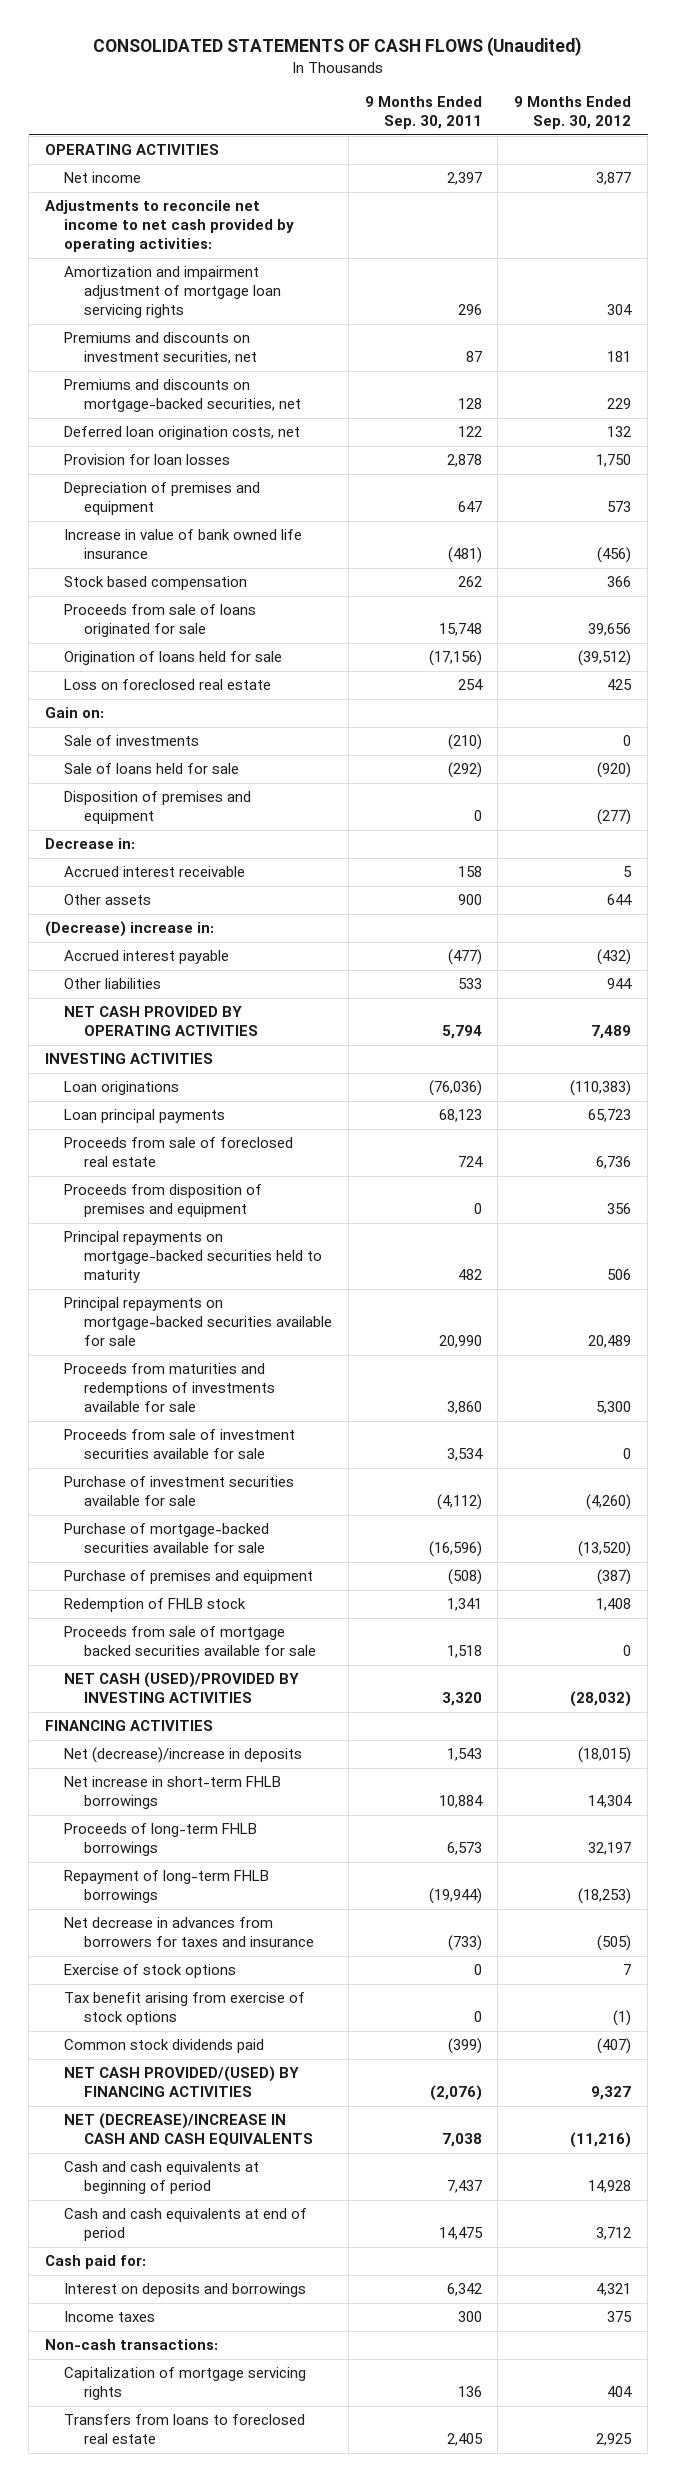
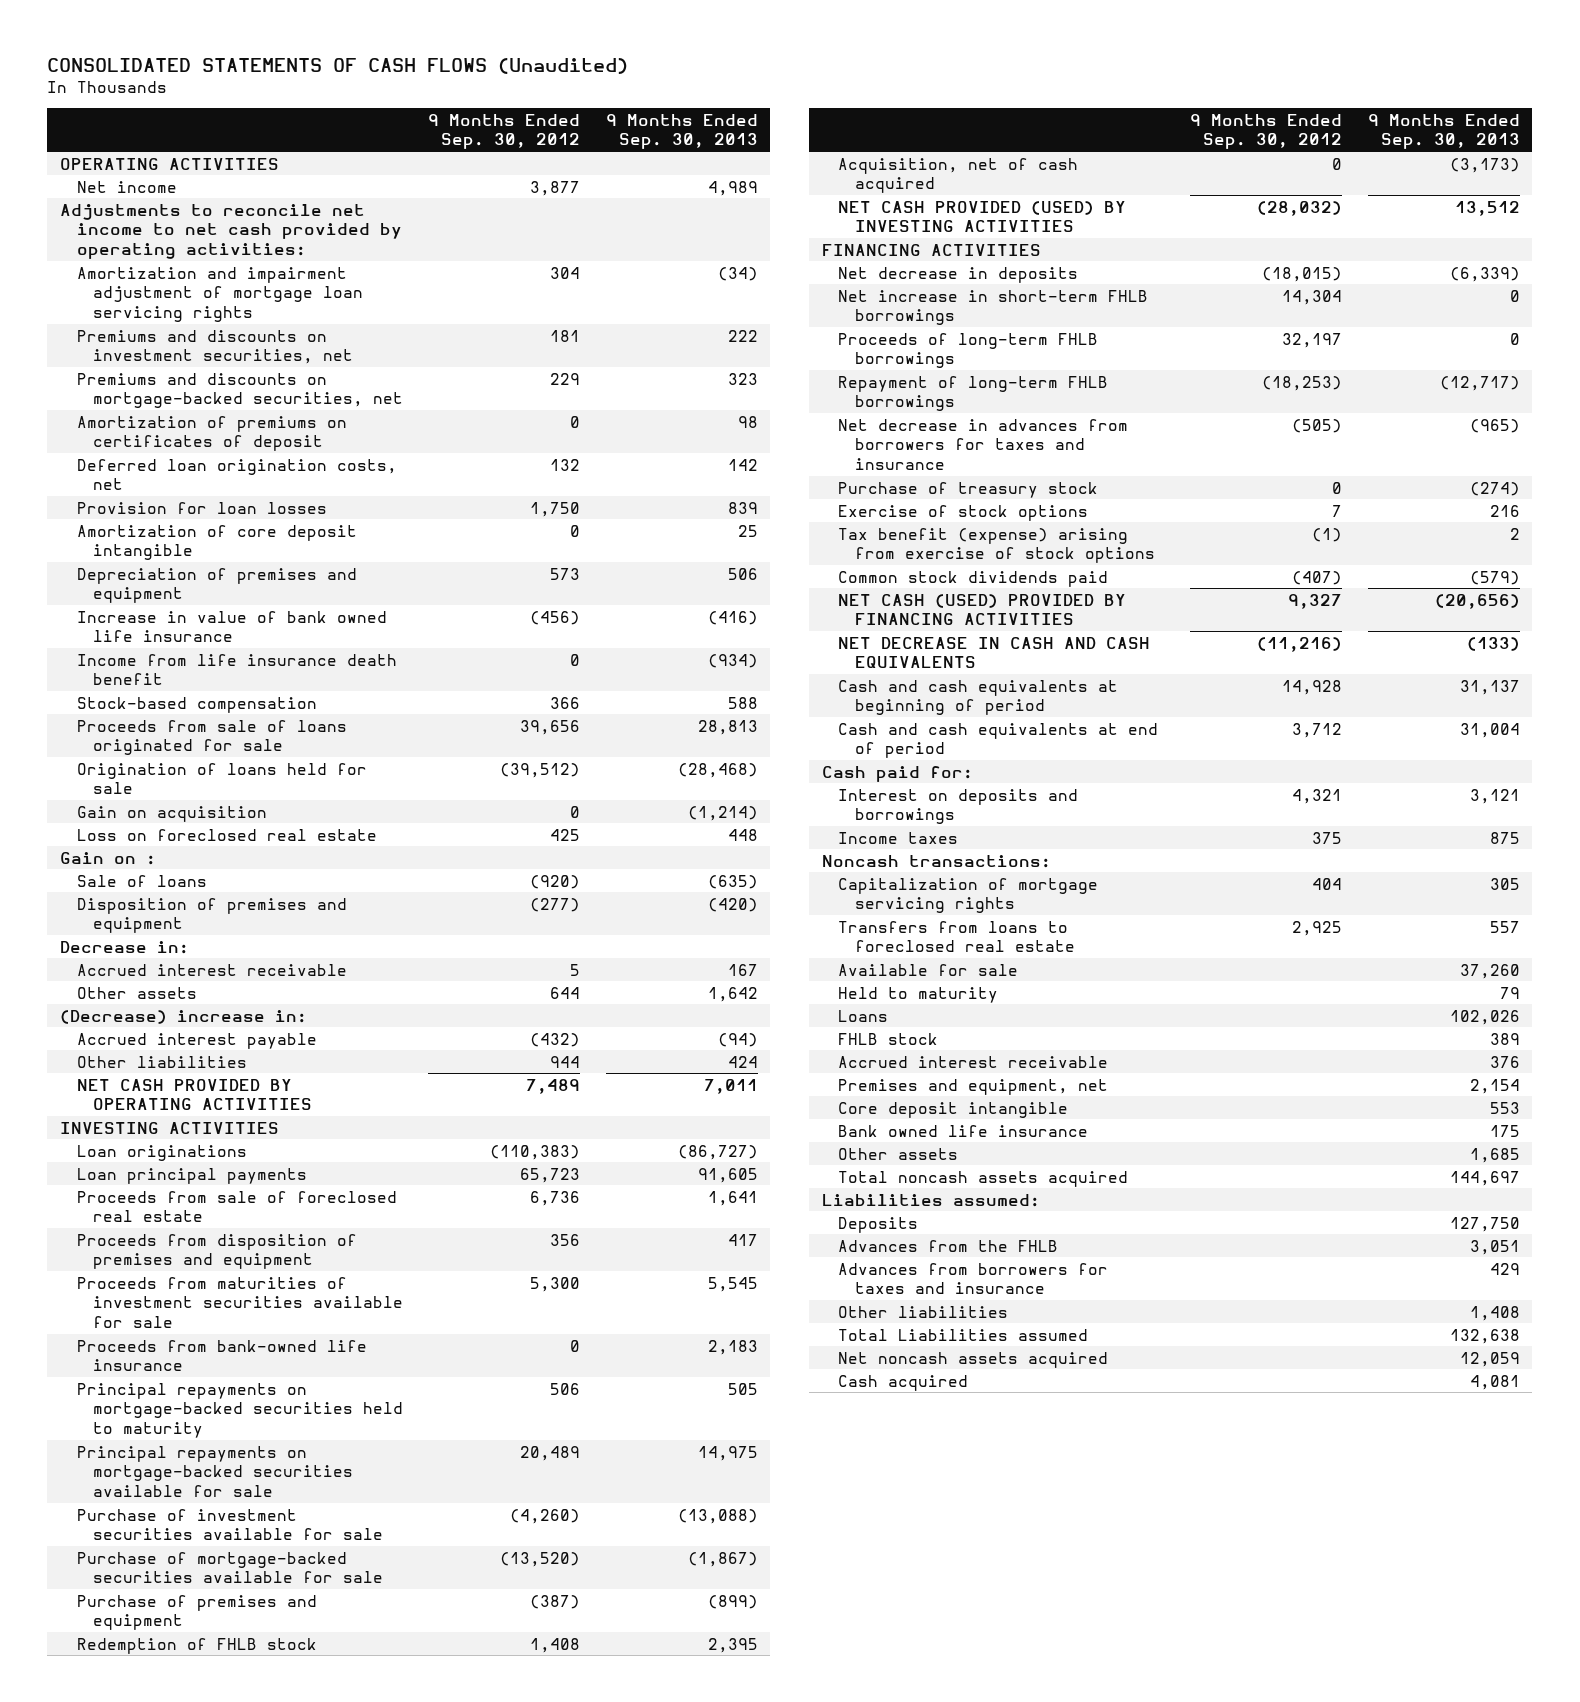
[364,96,482,130] 9 Months Ended Sep. 30, 2011 -> none
none -> [605,113,758,150] 9 Months Ended Sep. 30, 2013
none -> [76,415,347,452] Amortization of premiums on certificates of deposit
none -> [76,524,357,561] Amortization of core deposit intangible
none -> [76,653,397,686] Income from life insurance death benefit
[64,576,248,591] Stock based compensation -> [76,696,317,713] Stock-based compensation
none -> [76,805,267,822] Gain on acquisition
[64,735,200,747] Sale of investments -> none
[44,707,104,719] Gain on: -> [60,851,157,865] Gain on :
[64,763,240,775] Sale of loans held for sale -> [76,874,207,887] Sale of loans
none -> [76,1276,404,1328] Proceeds from maturities of investment securities available for sale
none -> [76,1339,367,1372] Proceeds from bank-owned life insurance
[64,1363,275,1413] Proceeds from maturities and redemptions of investments available for sale -> none
[64,1429,296,1460] Proceeds from sale of investment securities available for sale -> none
[64,1626,316,1657] Proceeds from sale of mortgage backed securities available for sale -> none
none -> [838,157,1079,194] Acquisition, net of cash acquired
[64,1672,300,1704] NET CASH (USED)/PROVIDED BY INVESTING ACTIVITIES -> [838,200,1127,233] NET CASH PROVIDED (USED) BY INVESTING ACTIVITIES
[64,1747,303,1764] Net (decrease)/increase in deposits -> [838,266,1079,283] Net decrease in deposits
none -> [838,481,1099,498] Purchase of treasury stock
[64,1992,306,2026] Tax benefit arising from exercise of stock options -> [838,527,1156,564] Tax benefit (expense) arising from exercise of stock options
[64,2066,300,2098] NET CASH PROVIDED/(USED) BY FINANCING ACTIVITIES -> [838,593,1127,626] NET CASH (USED) PROVIDED BY FINANCING ACTIVITIES
[64,2113,313,2147] NET (DECREASE)/INCREASE IN CASH AND CASH EQUIVALENTS -> [838,636,1151,669] NET DECREASE IN CASH AND CASH EQUIVALENTS
[44,2339,218,2351] Non-cash transactions: -> [821,854,1051,868] Noncash transactions:
none -> [838,963,1019,976] Available for sale
none -> [838,986,999,1003] Held to maturity
none -> [838,1009,889,1022] Loans
none -> [838,1032,939,1045] FHLB stock
none -> [838,1055,1109,1068] Accrued interest receivable
none -> [838,1078,1109,1095] Premises and equipment, net
none -> [838,1101,1069,1118] Core deposit intangible
none -> [838,1124,1089,1137] Bank owned life insurance
none -> [838,1147,959,1160] Other assets
none -> [838,1170,1129,1187] Total noncash assets acquired
none -> [821,1193,1040,1207] Liabilities assumed:
none -> [838,1216,919,1233] Deposits
none -> [838,1239,1059,1252] Advances from the FHLB
none -> [838,1262,1109,1295] Advances from borrowers for taxes and insurance
none -> [838,1305,1009,1318] Other liabilities
none -> [838,1328,1089,1341] Total Liabilities assumed
none -> [838,1351,1109,1368] Net noncash assets acquired
none -> [838,1374,969,1391] Cash acquired

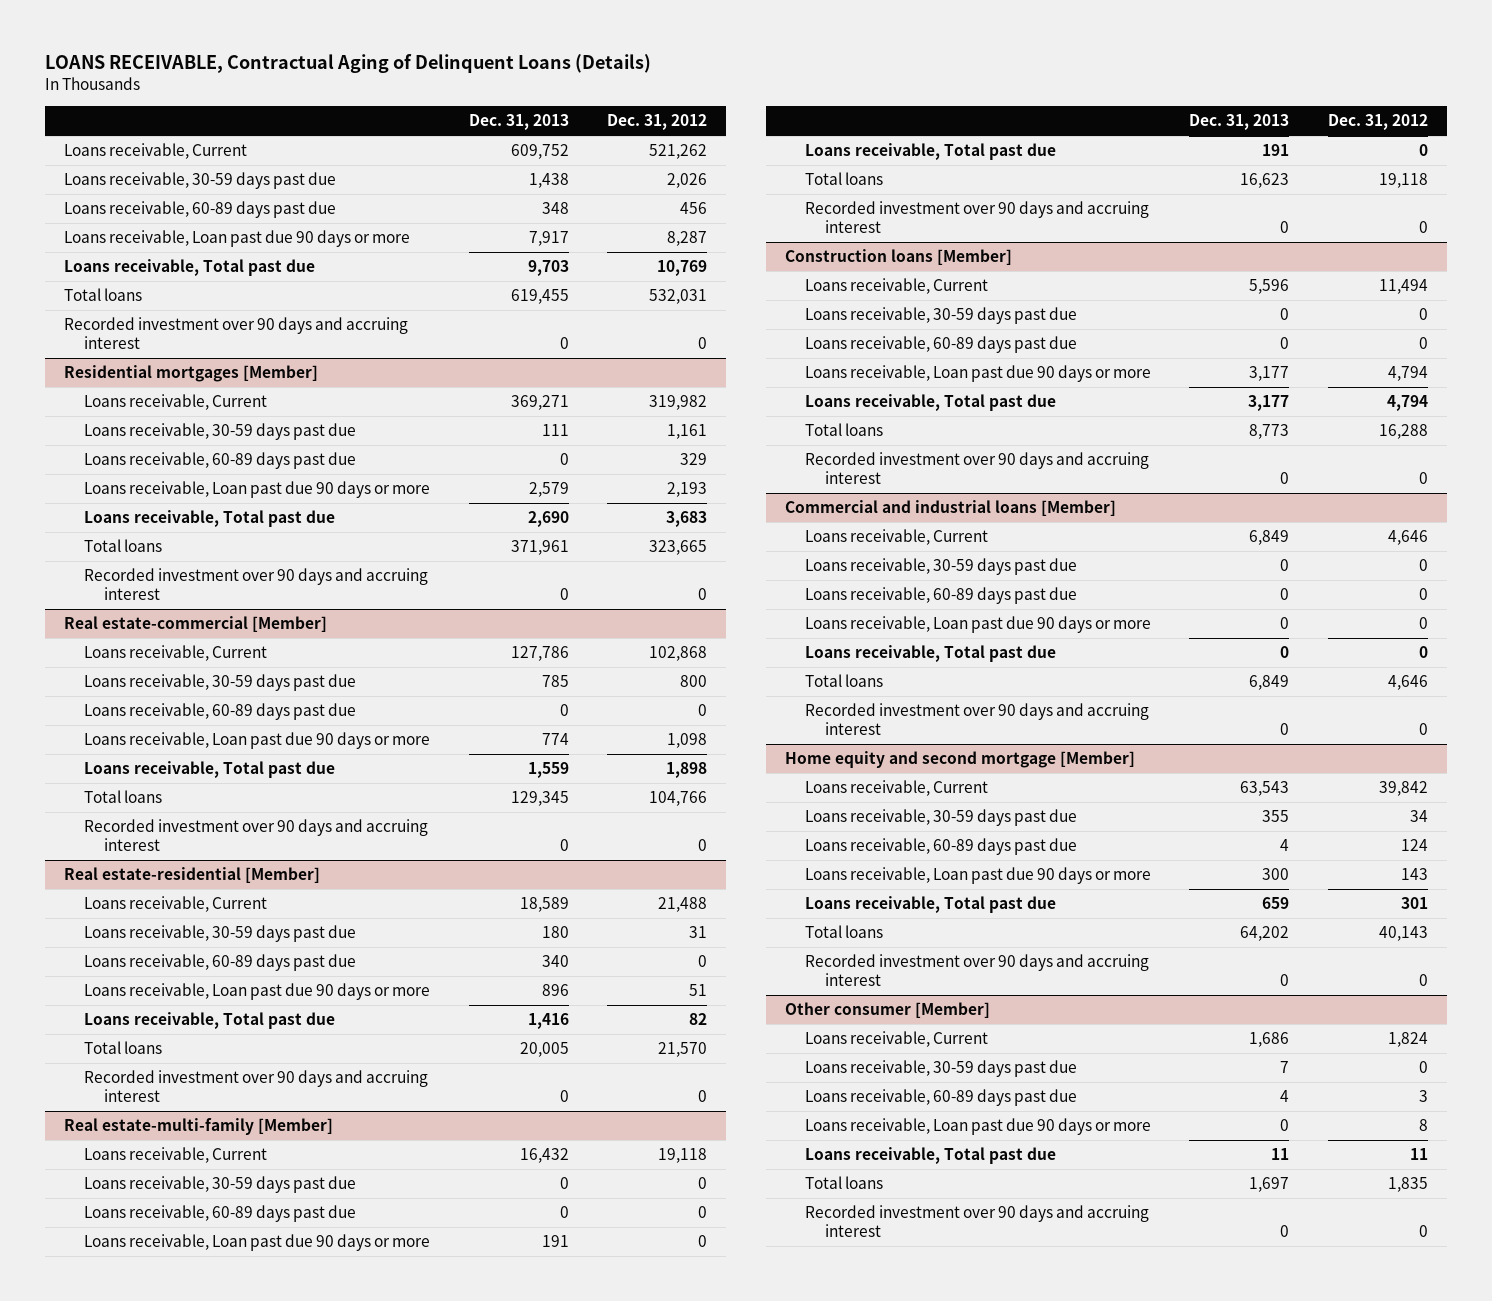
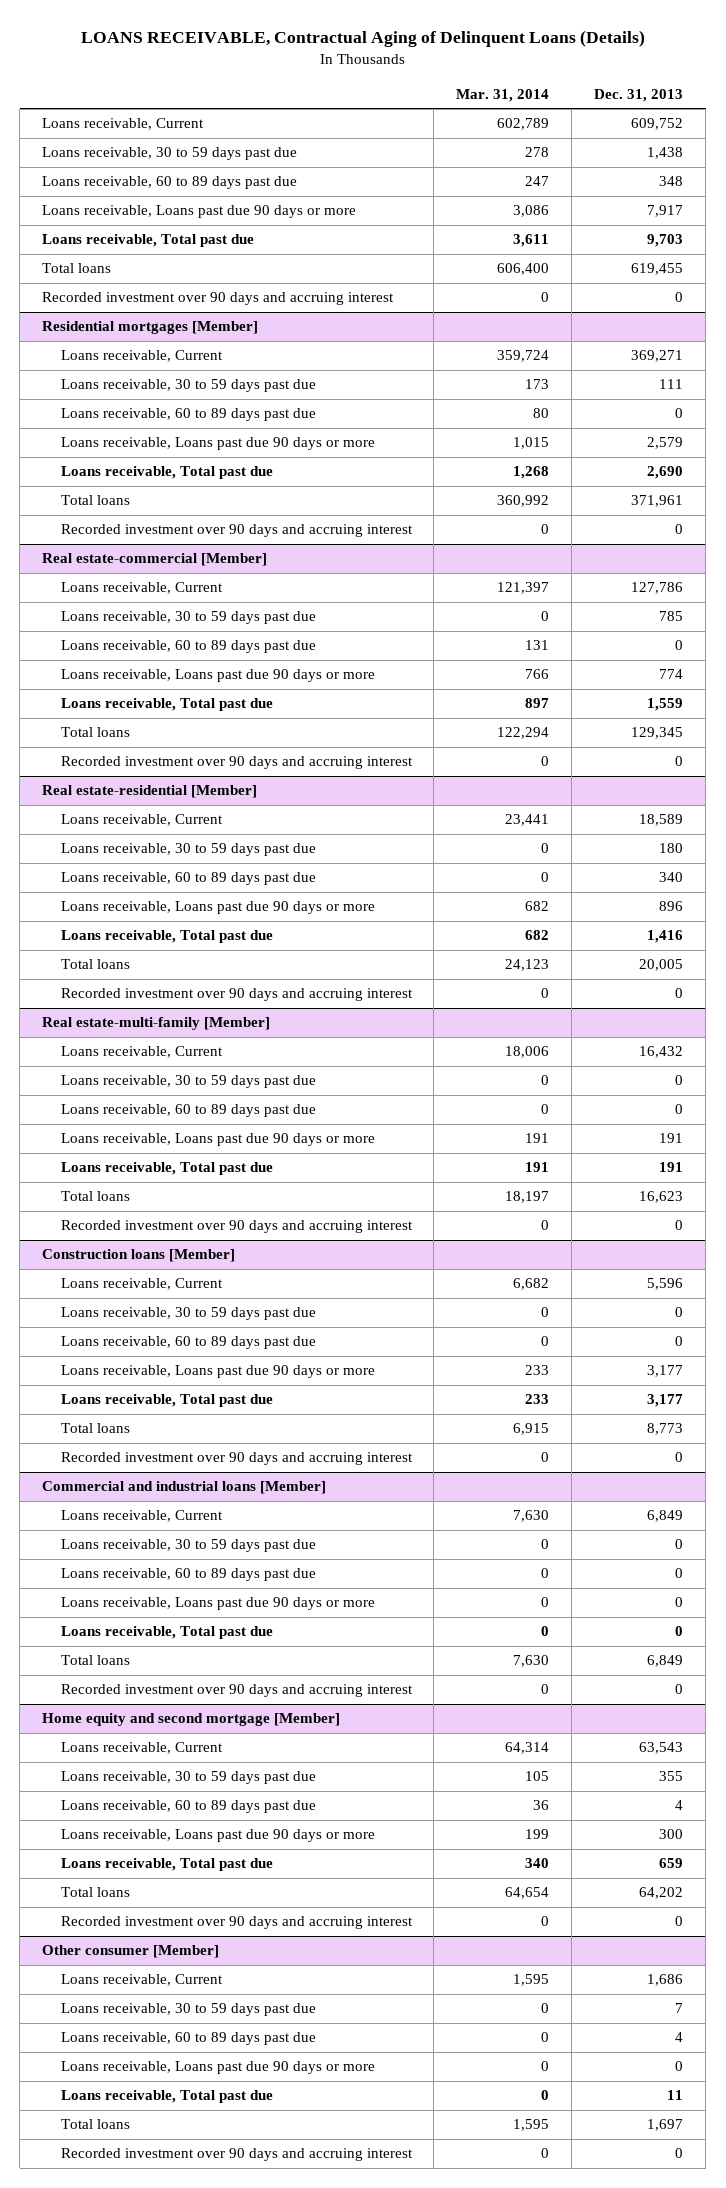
[607,114,708,131] Dec. 31, 2012 -> none
none -> [456,88,550,102] Mar. 31, 2014
[64,172,337,190] Loans receivable, 30-59 days past due -> [42,147,298,161] Loans receivable, 30 to 59 days past due
[64,201,337,219] Loans receivable, 60-89 days past due -> [42,176,298,190] Loans receivable, 60 to 89 days past due
[64,230,411,248] Loans receivable, Loan past due 90 days or more -> [42,205,357,219] Loans receivable, Loans past due 90 days or more
[84,423,357,441] Loans receivable, 30-59 days past due -> [60,379,316,393] Loans receivable, 30 to 59 days past due
[84,452,357,470] Loans receivable, 60-89 days past due -> [60,408,316,422] Loans receivable, 60 to 89 days past due
[84,481,431,499] Loans receivable, Loan past due 90 days or more -> [60,437,375,451] Loans receivable, Loans past due 90 days or more
[84,674,357,692] Loans receivable, 30-59 days past due -> [60,611,316,625] Loans receivable, 30 to 59 days past due
[84,703,357,721] Loans receivable, 60-89 days past due -> [60,640,316,654] Loans receivable, 60 to 89 days past due
[84,732,431,750] Loans receivable, Loan past due 90 days or more -> [60,669,375,683] Loans receivable, Loans past due 90 days or more
[84,925,357,943] Loans receivable, 30-59 days past due -> [60,843,316,857] Loans receivable, 30 to 59 days past due
[84,954,357,972] Loans receivable, 60-89 days past due -> [60,872,316,886] Loans receivable, 60 to 89 days past due
[84,983,431,1001] Loans receivable, Loan past due 90 days or more -> [60,901,375,915] Loans receivable, Loans past due 90 days or more
[84,1176,357,1194] Loans receivable, 30-59 days past due -> [60,1075,316,1089] Loans receivable, 30 to 59 days past due
[84,1205,357,1223] Loans receivable, 60-89 days past due -> [60,1104,316,1118] Loans receivable, 60 to 89 days past due
[84,1234,431,1252] Loans receivable, Loan past due 90 days or more -> [60,1133,375,1147] Loans receivable, Loans past due 90 days or more
[804,307,1077,325] Loans receivable, 30-59 days past due -> [60,1307,316,1321] Loans receivable, 30 to 59 days past due
[804,336,1077,354] Loans receivable, 60-89 days past due -> [60,1336,316,1350] Loans receivable, 60 to 89 days past due
[804,365,1151,383] Loans receivable, Loan past due 90 days or more -> [60,1365,375,1379] Loans receivable, Loans past due 90 days or more
[804,558,1077,576] Loans receivable, 30-59 days past due -> [60,1539,316,1553] Loans receivable, 30 to 59 days past due
[804,587,1077,605] Loans receivable, 60-89 days past due -> [60,1568,316,1582] Loans receivable, 60 to 89 days past due
[804,616,1151,634] Loans receivable, Loan past due 90 days or more -> [60,1597,375,1611] Loans receivable, Loans past due 90 days or more
[804,809,1077,827] Loans receivable, 30-59 days past due -> [60,1771,316,1785] Loans receivable, 30 to 59 days past due
[804,838,1077,856] Loans receivable, 60-89 days past due -> [60,1800,316,1814] Loans receivable, 60 to 89 days past due
[804,867,1151,885] Loans receivable, Loan past due 90 days or more -> [60,1829,375,1843] Loans receivable, Loans past due 90 days or more
[804,1060,1077,1078] Loans receivable, 30-59 days past due -> [60,2003,316,2017] Loans receivable, 30 to 59 days past due
[804,1089,1077,1107] Loans receivable, 60-89 days past due -> [60,2032,316,2046] Loans receivable, 60 to 89 days past due
[804,1118,1151,1136] Loans receivable, Loan past due 90 days or more -> [60,2061,375,2075] Loans receivable, Loans past due 90 days or more

